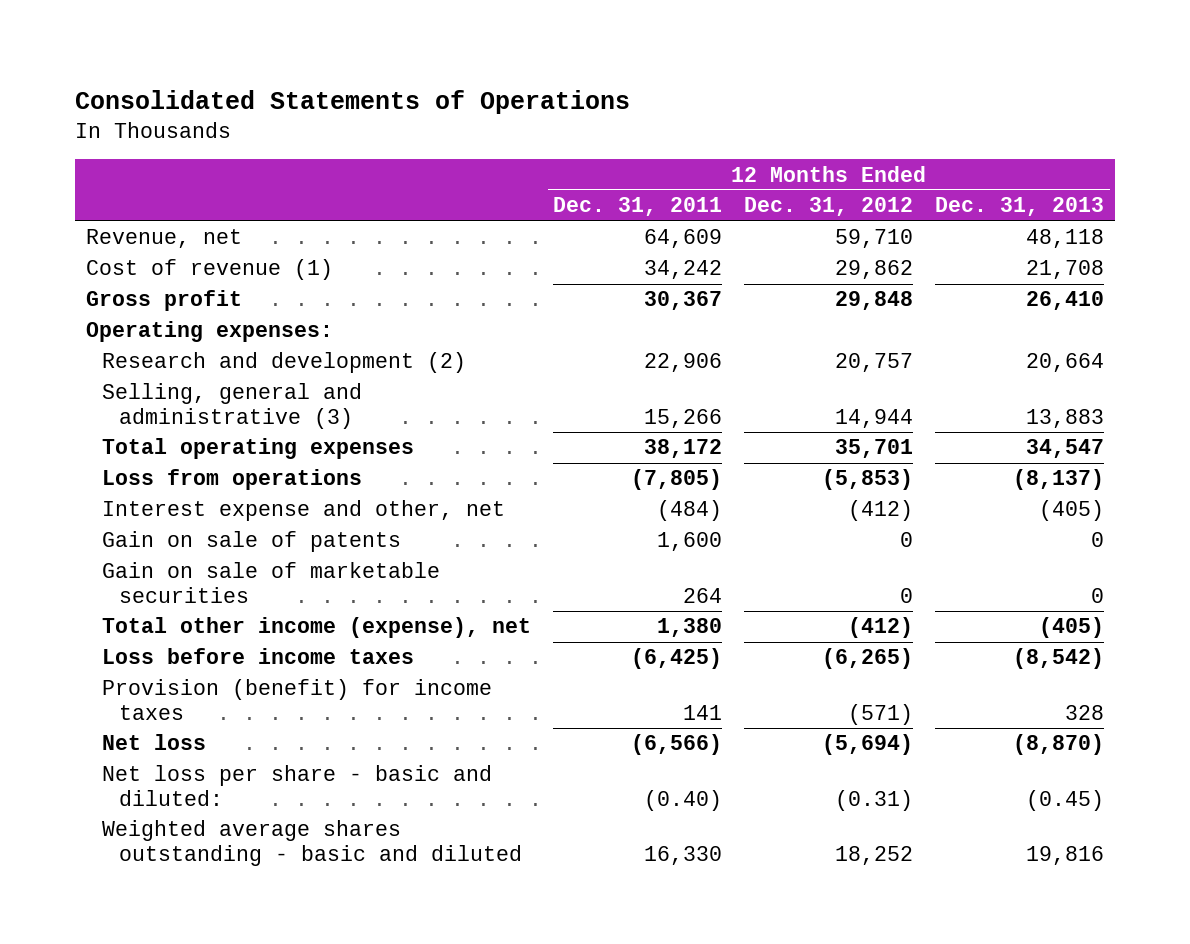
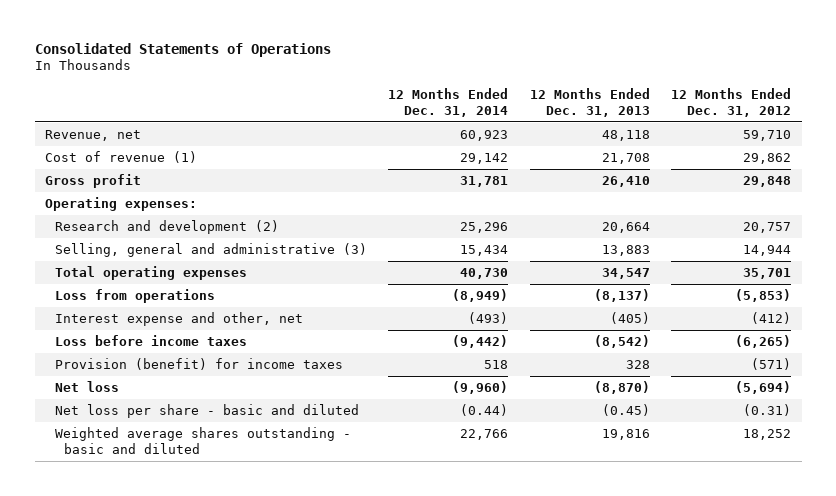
[553,197,723,217] Dec. 31, 2011 -> none
none -> [388,87,509,117] 12 Months Ended Dec. 31, 2014
[102,531,402,553] Gain on sale of patents -> none
[102,562,441,604] Gain on sale of marketable securities -> none
[102,617,532,639] Total other income (expense), net -> none
[102,765,493,807] Net loss per share - basic and diluted: -> [54,403,359,418] Net loss per share - basic and diluted

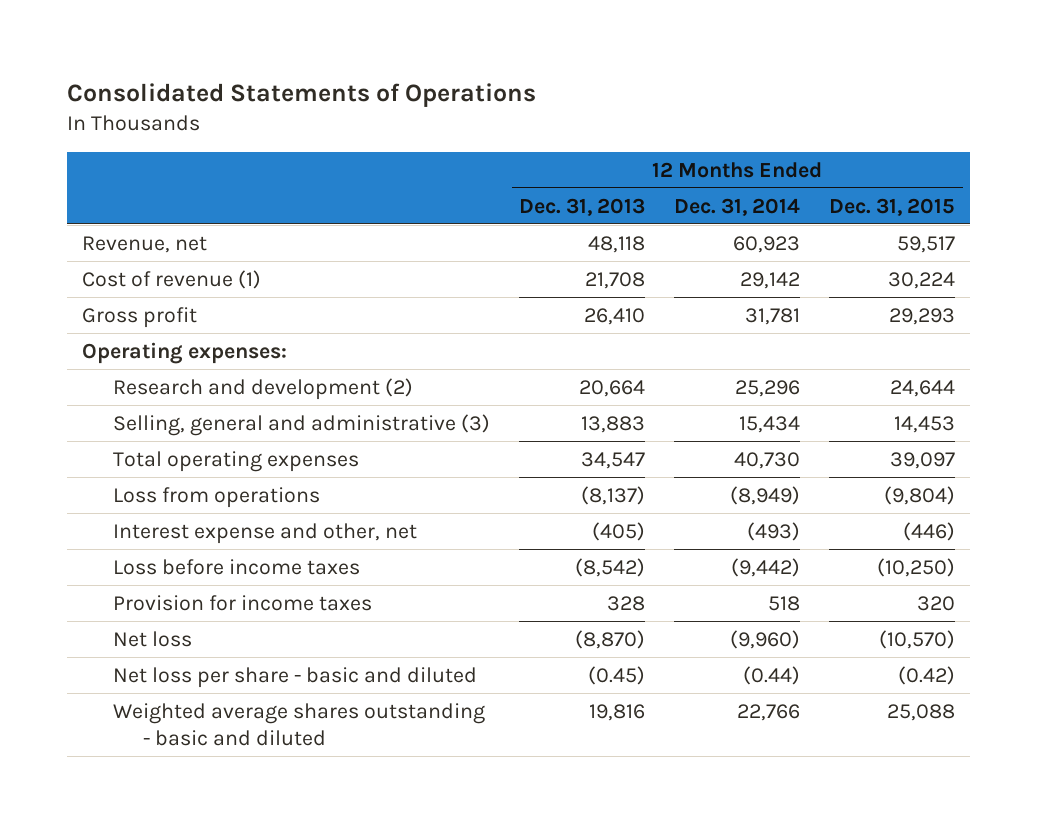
[671,87,792,117] 12 Months Ended Dec. 31, 2012 -> none
none -> [829,197,956,216] Dec. 31, 2015
[54,357,343,370] Provision (benefit) for income taxes -> [112,594,372,611] Provision for income taxes

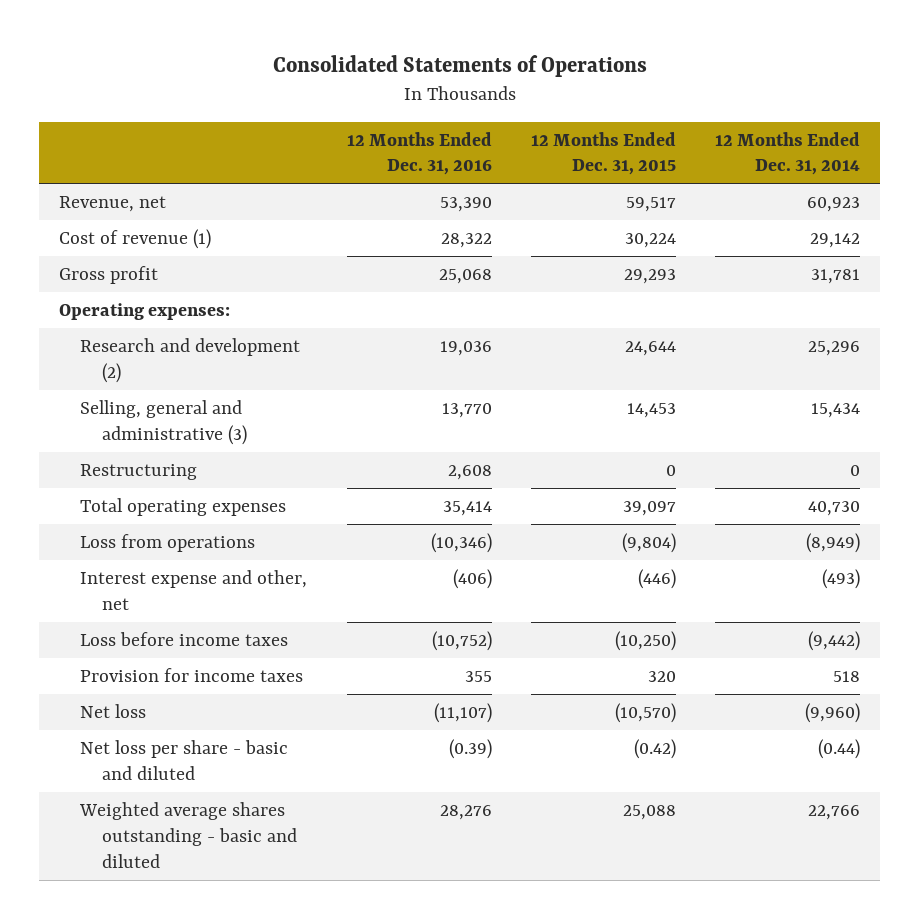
[518,197,645,216] Dec. 31, 2013 -> none
none -> [346,131,492,176] 12 Months Ended Dec. 31, 2016
none -> [80,464,198,481] Restructuring

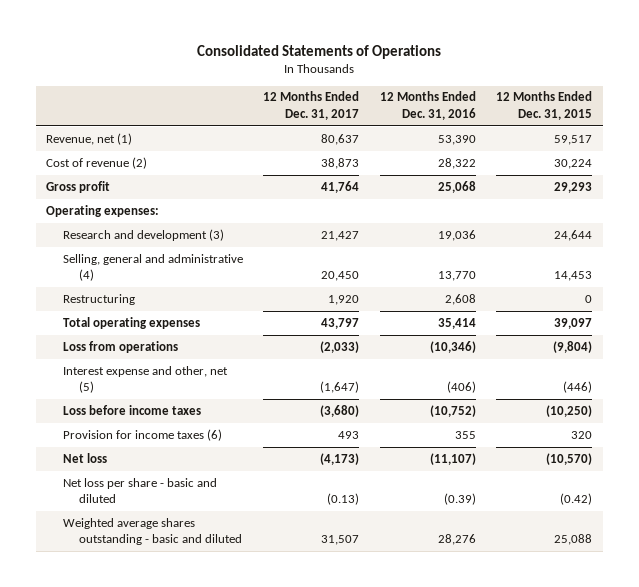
[715,131,861,176] 12 Months Ended Dec. 31, 2014 -> none
none -> [263,91,360,120] 12 Months Ended Dec. 31, 2017
[58,196,166,213] Revenue, net -> [46,132,133,145] Revenue, net (1)
[58,229,211,250] Cost of revenue (1) -> [46,156,148,169] Cost of revenue (2)
[80,338,301,383] Research and development (2) -> [62,228,224,241] Research and development (3)
[80,400,248,445] Selling, general and administrative (3) -> [62,253,243,282] Selling, general and administrative (4)
[80,570,308,610] Interest expense and other, net -> [62,365,228,394] Interest expense and other, net (5)
[80,668,304,683] Provision for income taxes -> [62,428,222,441] Provision for income taxes (6)

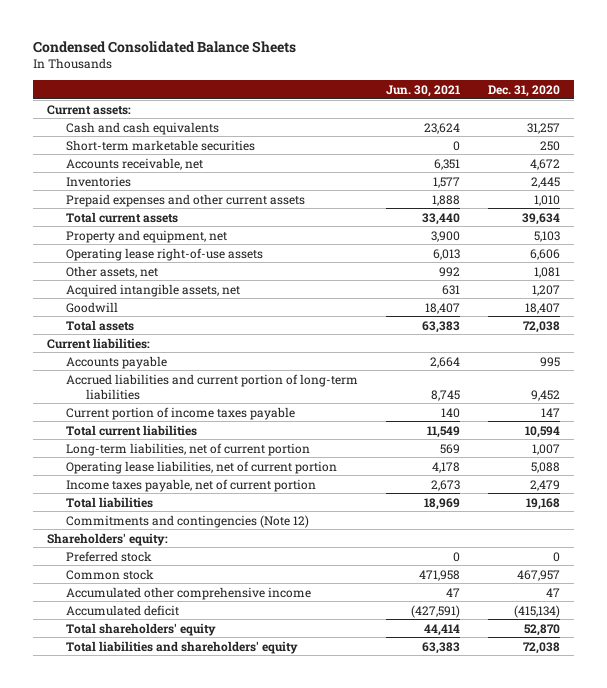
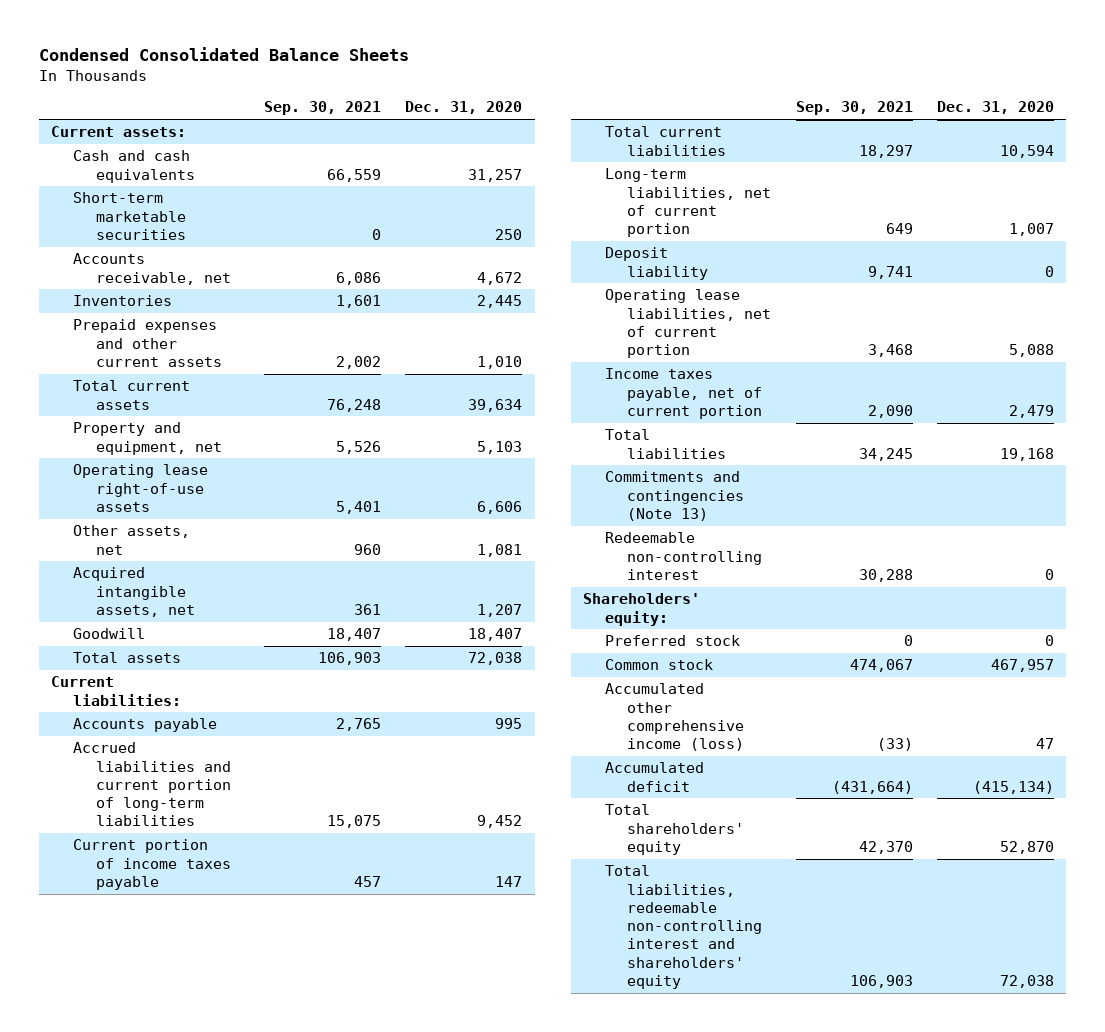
[386,84,461,97] Jun. 30, 2021 -> none
none -> [263,101,381,116] Sep. 30, 2021
none -> [605,247,709,280] Deposit liability
[66,514,310,528] Commitments and contingencies (Note 12) -> [605,471,745,521] Commitments and contingencies (Note 13)
none -> [605,532,763,580] Redeemable non-controlling interest
[66,586,312,600] Accumulated other comprehensive income -> [605,683,745,752] Accumulated other comprehensive income (loss)
[66,640,299,654] Total liabilities and shareholders' equity -> [605,865,763,989] Total liabilities, redeemable non-controlling interest and shareholders' equity

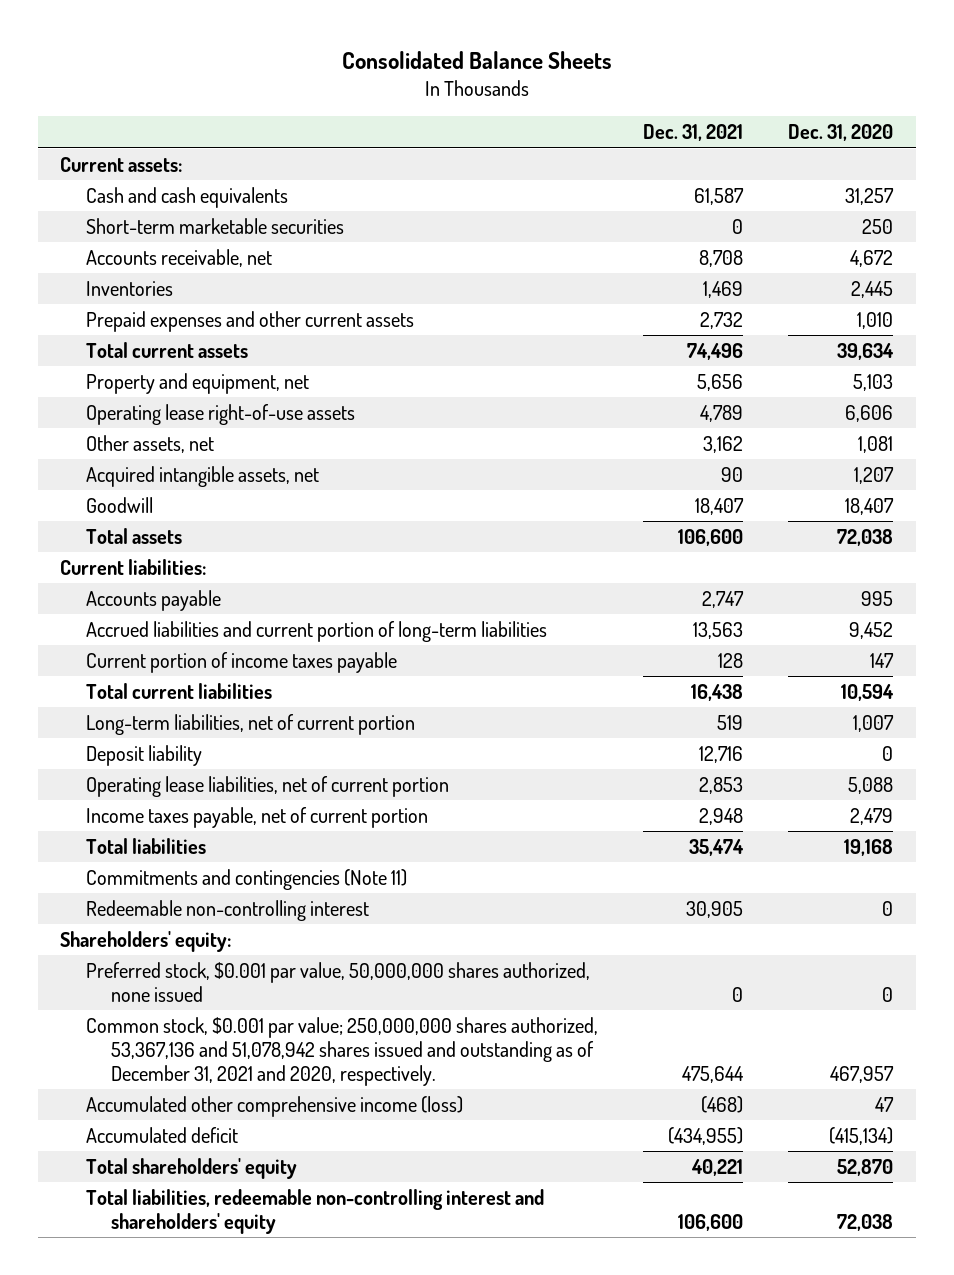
[38,47,409,62] Condensed Consolidated Balance Sheets -> [341,51,612,70] Consolidated Balance Sheets
[263,101,381,116] Sep. 30, 2021 -> none
none -> [643,124,744,142] Dec. 31, 2021
[605,471,745,521] Commitments and contingencies (Note 13) -> [85,869,407,891] Commitments and contingencies (Note 11)
[605,635,741,647] Preferred stock -> [85,962,590,1003] Preferred stock, $0.001 par value, 50,000,000 shares authorized, none issued
[605,659,714,671] Common stock -> [85,1017,598,1087] Common stock, $0.001 par value; 250,000,000 shares authorized, 53,367,136 and 51,078,942 shares issued and outstanding as of December 31, 2021 and 2020, respectively.

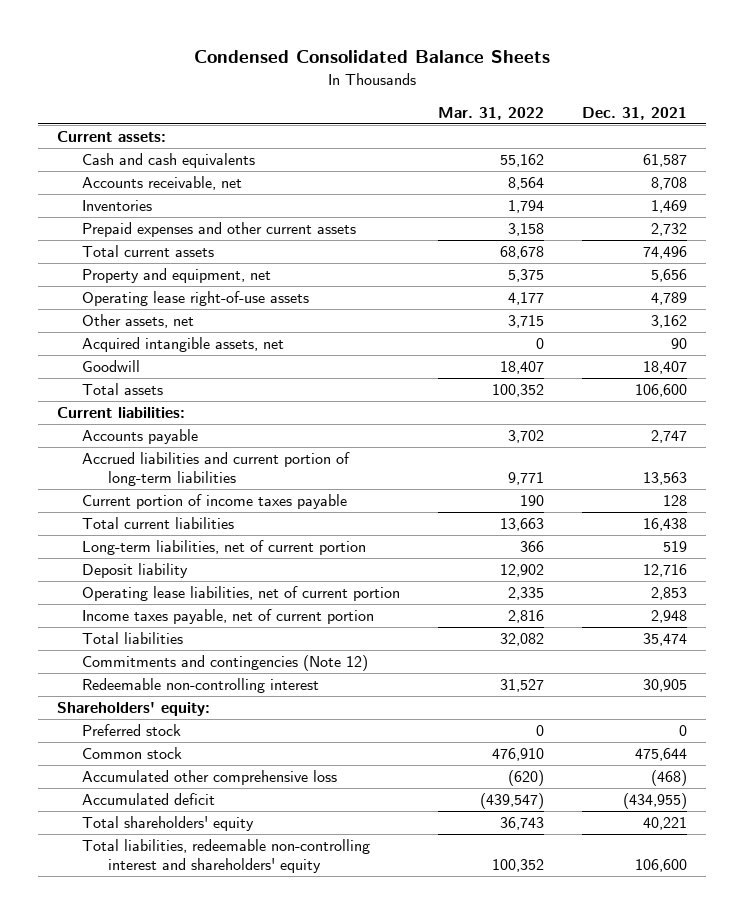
[341,51,612,70] Consolidated Balance Sheets -> [193,50,550,64] Condensed Consolidated Balance Sheets
[788,124,894,142] Dec. 31, 2020 -> none
none -> [438,106,545,120] Mar. 31, 2022
[85,218,344,235] Short-term marketable securities -> none
[85,869,407,891] Commitments and contingencies (Note 11) -> [82,655,369,672] Commitments and contingencies (Note 12)
[85,962,590,1003] Preferred stock, $0.001 par value, 50,000,000 shares authorized, none issued -> [82,724,182,737] Preferred stock
[85,1017,598,1087] Common stock, $0.001 par value; 250,000,000 shares authorized, 53,367,136 and 51,078,942 shares issued and outstanding as of December 31, 2021 and 2020, respectively. -> [82,747,183,760] Common stock
[85,1096,463,1118] Accumulated other comprehensive income (loss) -> [82,770,338,786] Accumulated other comprehensive loss

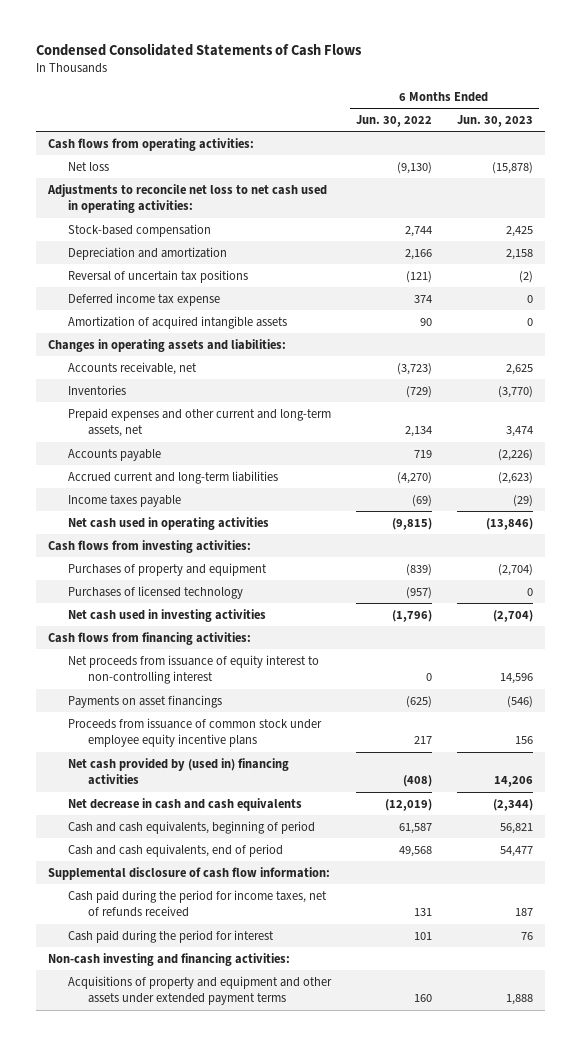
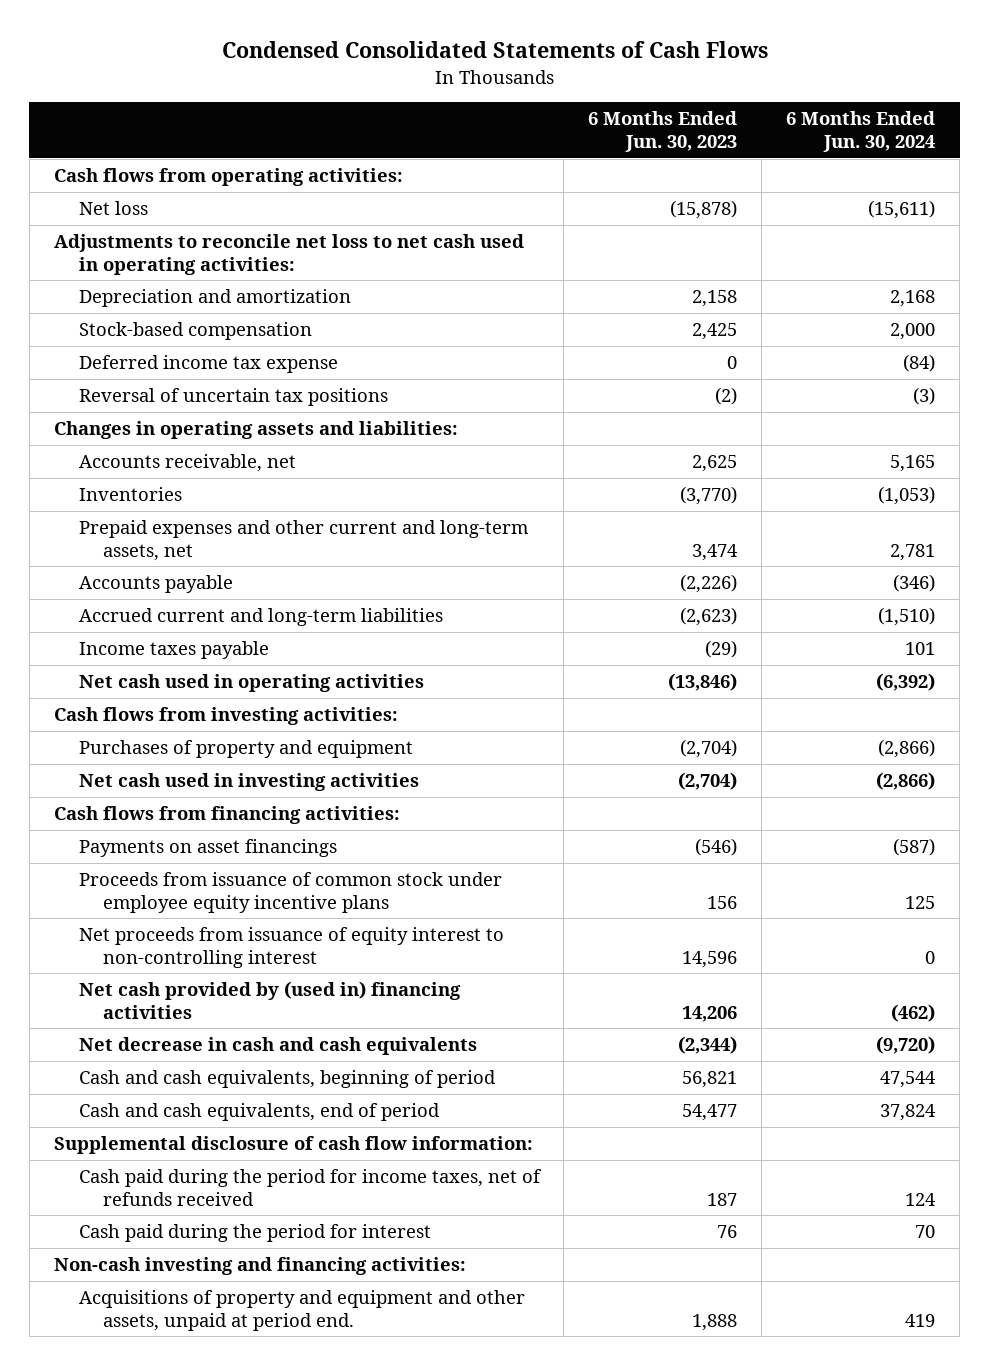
[355,114,432,127] Jun. 30, 2022 -> none
none -> [786,111,936,153] 6 Months Ended Jun. 30, 2024
[67,223,211,237] Stock-based compensation -> [78,322,312,341] Stock-based compensation
[67,315,287,329] Amortization of acquired intangible assets -> none
[67,269,248,283] Reversal of uncertain tax positions -> [78,388,388,407] Reversal of uncertain tax positions
[67,585,243,599] Purchases of licensed technology -> none
[67,654,319,685] Net proceeds from issuance of equity interest to non-controlling interest -> [78,927,504,968] Net proceeds from issuance of equity interest to non-controlling interest
[67,975,332,1006] Acquisitions of property and equipment and other assets under extended payment terms -> [78,1290,525,1331] Acquisitions of property and equipment and other assets, unpaid at period end.

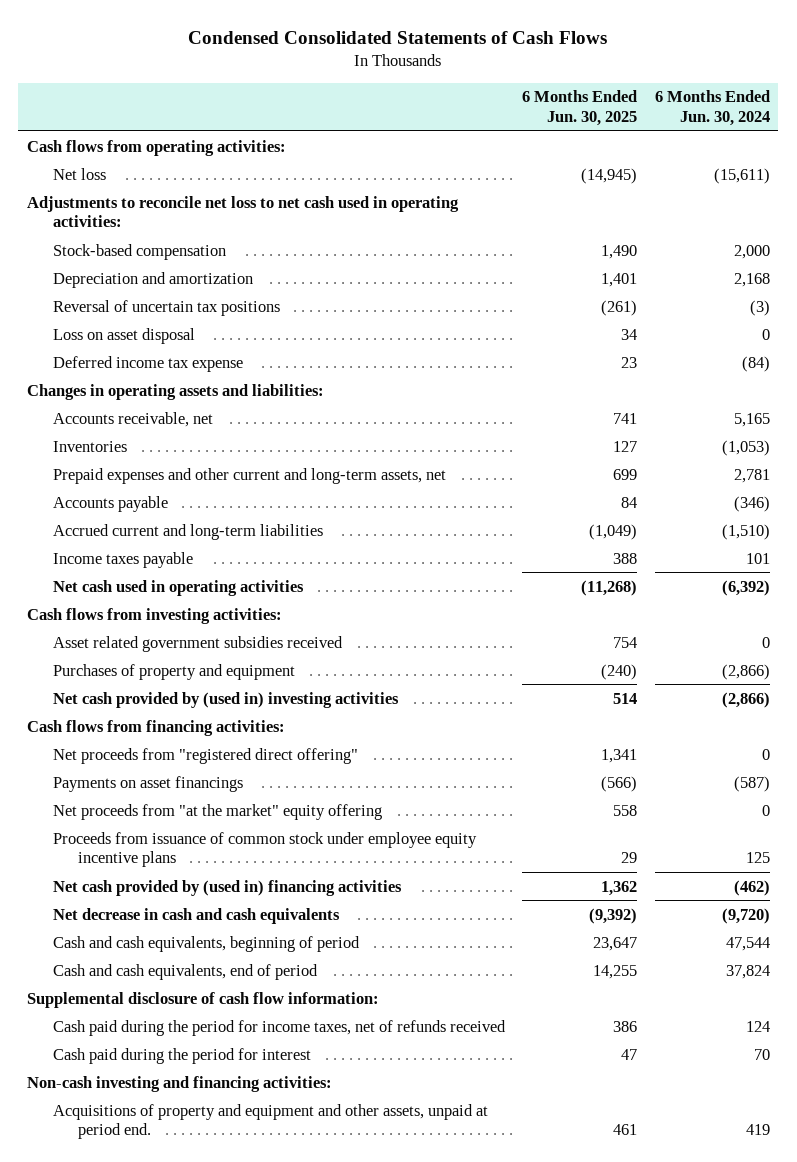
[588,111,738,153] 6 Months Ended Jun. 30, 2023 -> none
none -> [522,90,638,126] 6 Months Ended Jun. 30, 2025
[78,289,351,308] Depreciation and amortization -> [52,271,253,288] Depreciation and amortization
none -> [52,327,195,344] Loss on asset disposal
[78,355,338,374] Deferred income tax expense -> [52,355,243,372] Deferred income tax expense
none -> [52,635,343,652] Asset related government subsidies received
[78,773,419,792] Net cash used in investing activities -> [52,691,399,708] Net cash provided by (used in) investing activities
none -> [52,747,358,764] Net proceeds from "registered direct offering"
none -> [52,803,382,820] Net proceeds from "at the market" equity offering
[78,927,504,968] Net proceeds from issuance of equity interest to non-controlling interest -> none

